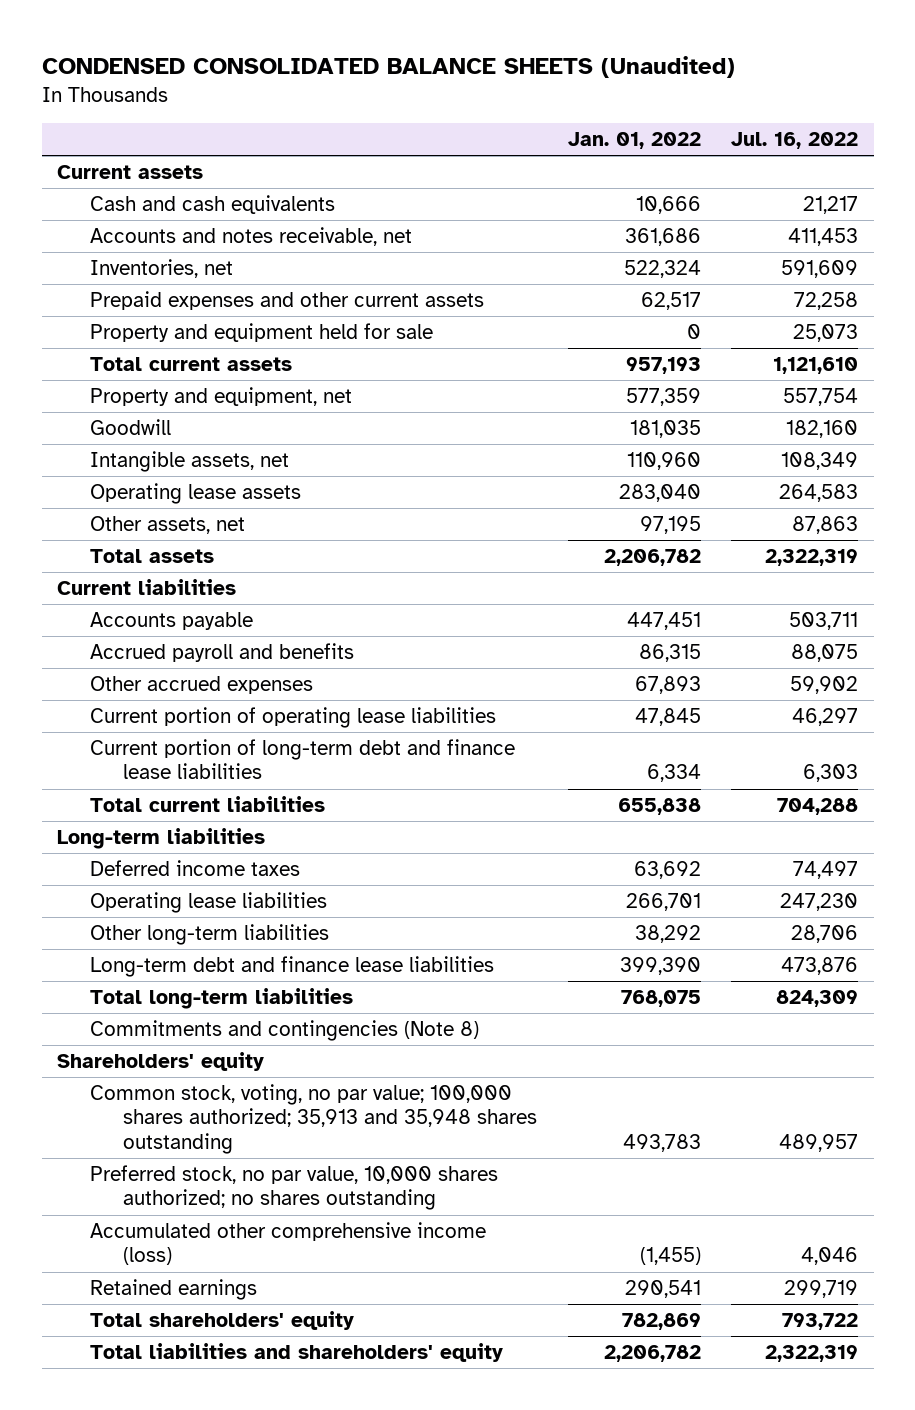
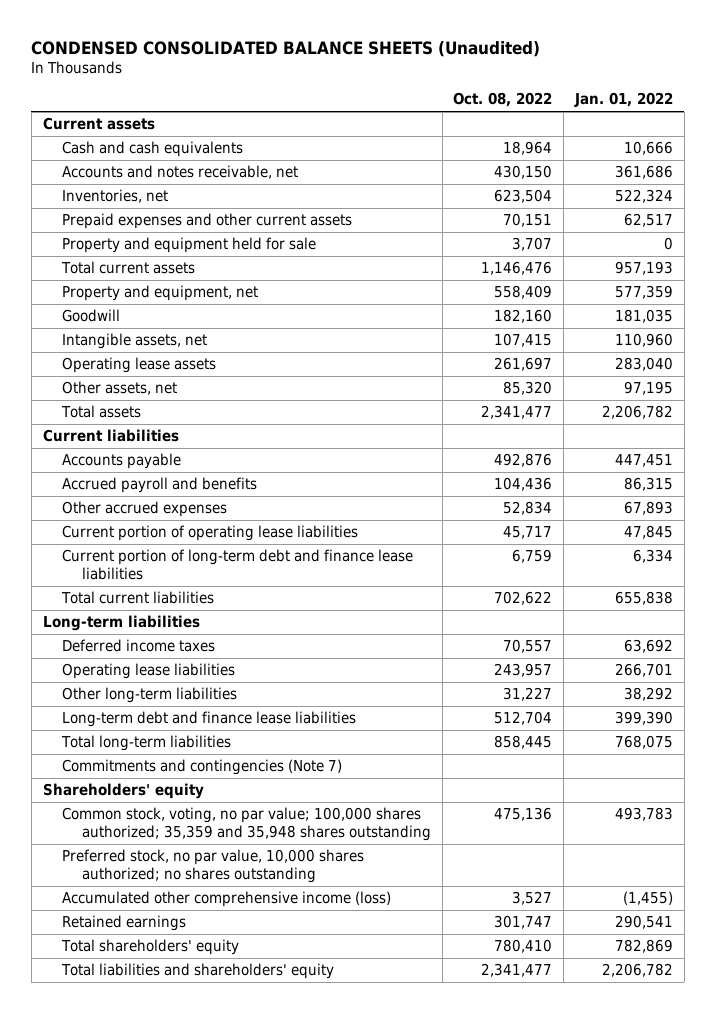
[731,132,859,150] Jul. 16, 2022 -> none
none -> [453,92,553,108] Oct. 08, 2022
[89,1020,479,1042] Commitments and contingencies (Note 8) -> [62,759,343,776] Commitments and contingencies (Note 7)
[89,1084,537,1154] Common stock, voting, no par value; 100,000 shares authorized; 35,913 and 35,948 shares outstanding -> [62,807,432,841] Common stock, voting, no par value; 100,000 shares authorized; 35,359 and 35,948 shares outstanding

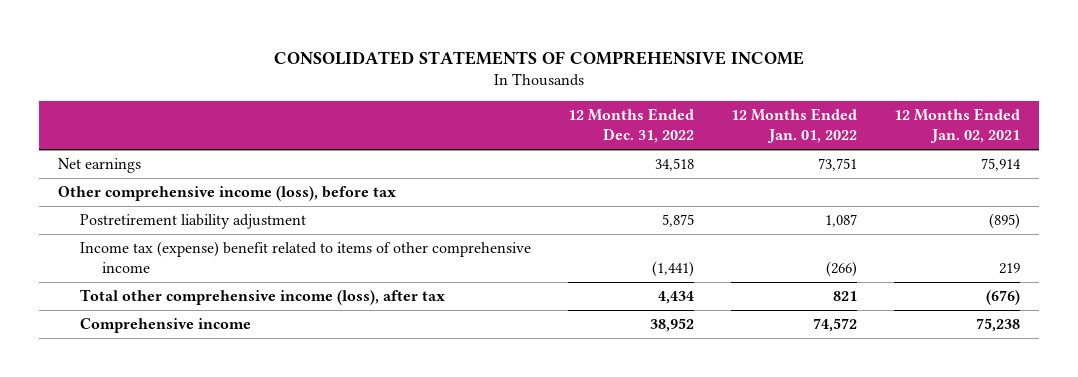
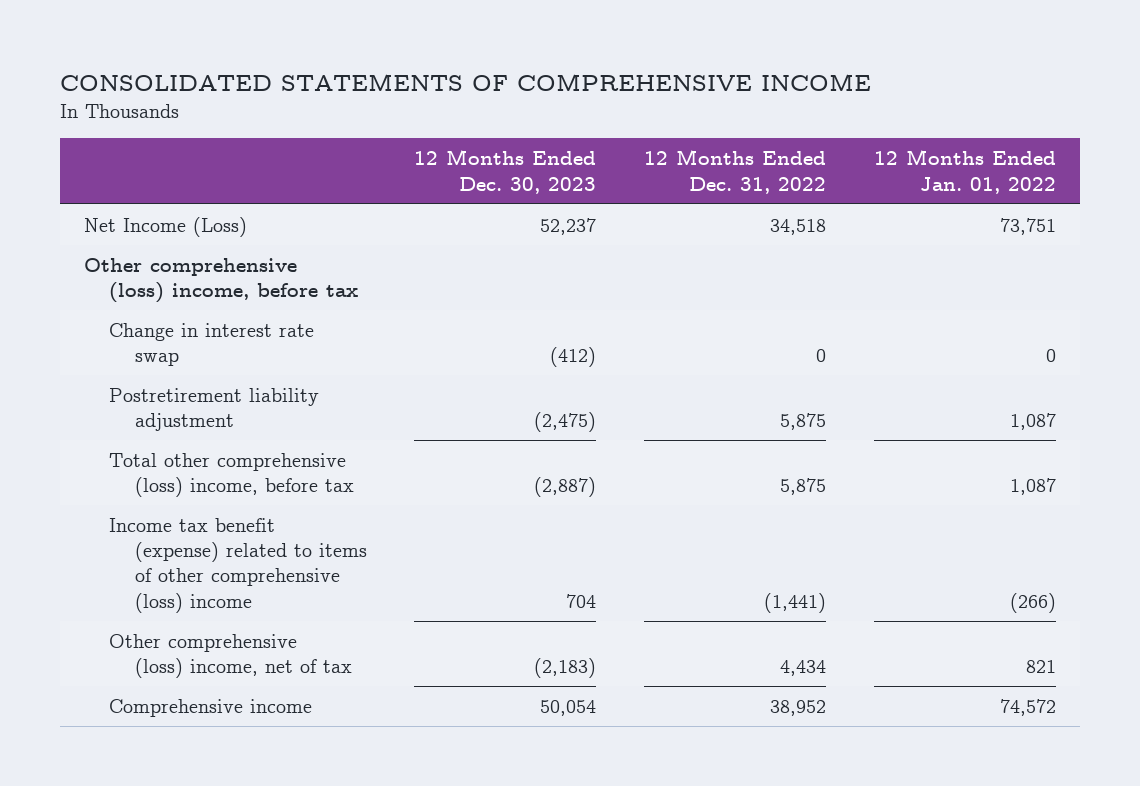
[894,108,1021,144] 12 Months Ended Jan. 02, 2021 -> none
none -> [414,149,597,194] 12 Months Ended Dec. 30, 2023
[57,158,141,174] Net earnings -> [83,217,247,238] Net Income (Loss)
[57,186,396,202] Other comprehensive income (loss), before tax -> [83,258,359,304] Other comprehensive (loss) income, before tax
none -> [109,323,315,367] Change in interest rate swap
none -> [109,453,354,498] Total other comprehensive (loss) income, before tax
[80,241,532,274] Income tax (expense) benefit related to items of other comprehensive income -> [109,518,367,613] Income tax benefit (expense) related to items of other comprehensive (loss) income
[80,289,446,306] Total other comprehensive income (loss), after tax -> [109,634,352,679] Other comprehensive (loss) income, net of tax

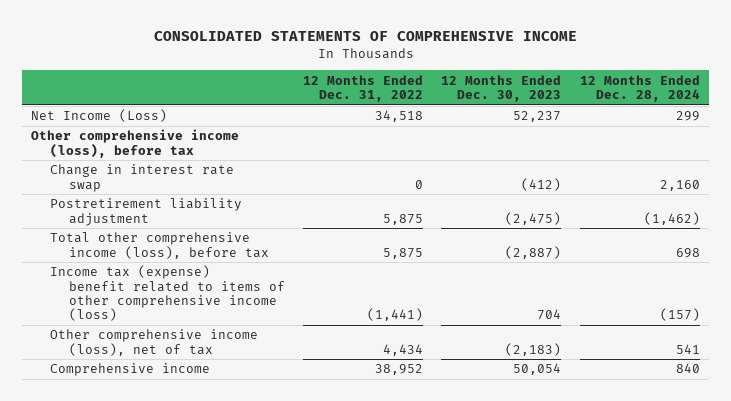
[874,149,1057,194] 12 Months Ended Jan. 01, 2022 -> none
none -> [579,74,700,103] 12 Months Ended Dec. 28, 2024
[83,258,359,304] Other comprehensive (loss) income, before tax -> [31,129,240,158] Other comprehensive income (loss), before tax
[109,453,354,498] Total other comprehensive (loss) income, before tax -> [50,232,269,259] Total other comprehensive income (loss), before tax
[109,518,367,613] Income tax benefit (expense) related to items of other comprehensive (loss) income -> [50,265,285,322] Income tax (expense) benefit related to items of other comprehensive income (loss)
[109,634,352,679] Other comprehensive (loss) income, net of tax -> [50,329,259,356] Other comprehensive income (loss), net of tax

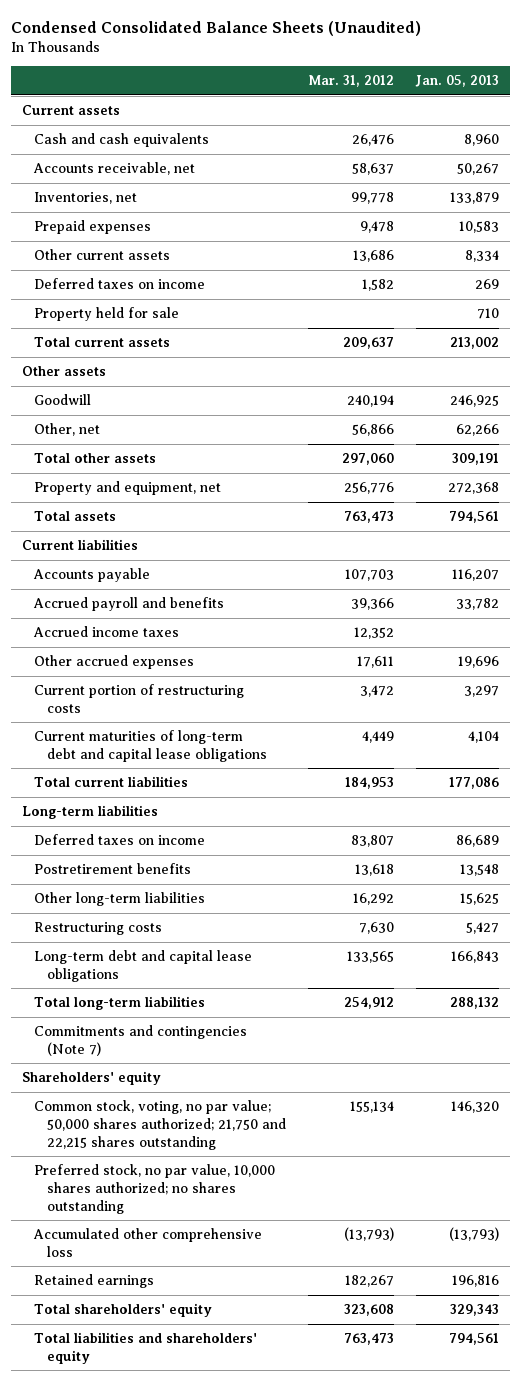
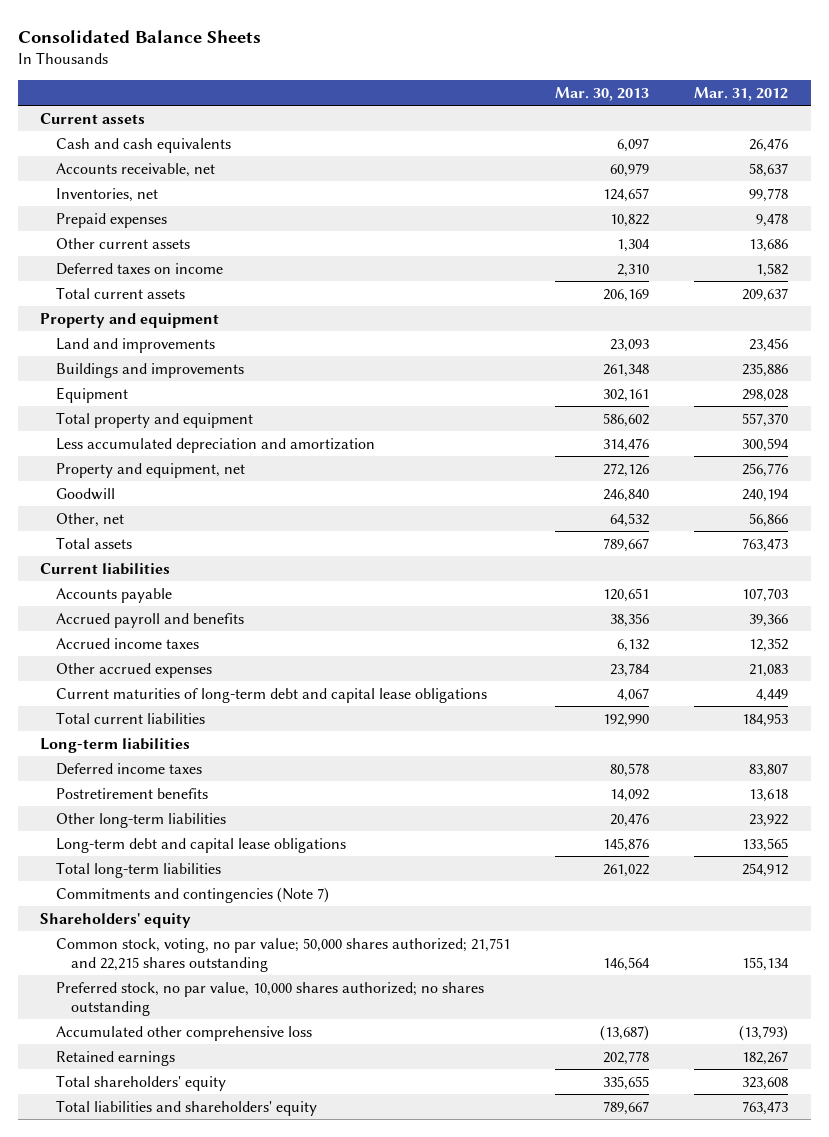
[11,21,422,37] Condensed Consolidated Balance Sheets (Unaudited) -> [17,29,261,43] Consolidated Balance Sheets
[414,75,499,88] Jan. 05, 2013 -> none
none -> [554,86,649,101] Mar. 30, 2013
[34,307,180,322] Property held for sale -> none
[22,366,107,377] Other assets -> none
none -> [40,312,220,328] Property and equipment
none -> [55,337,215,353] Land and improvements
none -> [55,362,244,378] Buildings and improvements
none -> [55,386,128,403] Equipment
none -> [55,411,253,428] Total property and equipment
none -> [55,437,375,453] Less accumulated depreciation and amortization
[34,481,222,496] Property and equipment, net -> [55,462,245,478] Property and equipment, net
[34,453,157,464] Total other assets -> none
[34,684,245,713] Current portion of restructuring costs -> none
[356,656,394,669] 17,611 -> [749,663,789,677] 21,083
[34,834,206,846] Deferred taxes on income -> [55,762,202,775] Deferred income taxes
[34,922,163,936] Restructuring costs -> none
[352,893,394,906] 16,292 -> [749,813,789,827] 23,922
[34,1100,286,1150] Common stock, voting, no par value; 50,000 shares authorized; 21,750 and 22,215 shares outstanding -> [55,937,510,972] Common stock, voting, no par value; 50,000 shares authorized; 21,751 and 22,215 shares outstanding

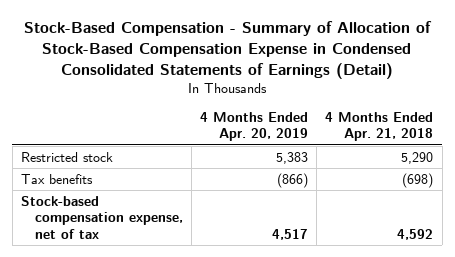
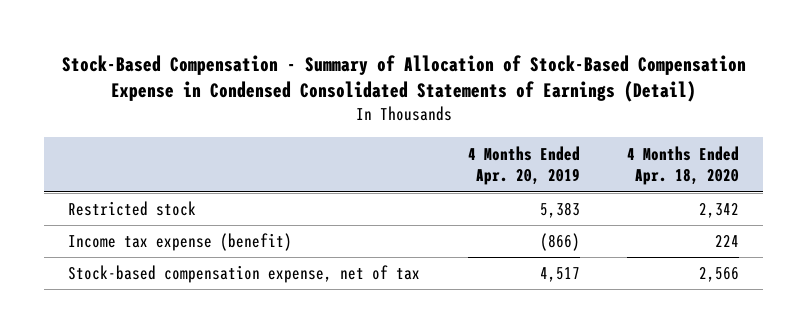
[325,111,434,142] 4 Months Ended Apr. 21, 2018 -> none
none -> [627,145,740,186] 4 Months Ended Apr. 18, 2020
[21,173,94,184] Tax benefits -> [68,233,293,252] Income tax expense (benefit)

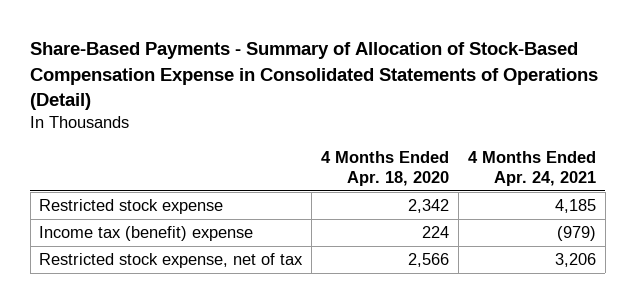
[61,54,746,103] Stock-Based Compensation - Summary of Allocation of Stock-Based Compensation Expense in Condensed Consolidated Statements of Earnings (Detail) -> [30,42,599,110] Share-Based Payments - Summary of Allocation of Stock-Based Compensation Expense in Consolidated Statements of Operations (Detail)
[467,145,580,186] 4 Months Ended Apr. 20, 2019 -> none
none -> [468,151,597,186] 4 Months Ended Apr. 24, 2021
[68,201,197,217] Restricted stock -> [39,199,224,215] Restricted stock expense
[68,233,293,252] Income tax expense (benefit) -> [39,226,254,242] Income tax (benefit) expense
[68,265,421,284] Stock-based compensation expense, net of tax -> [39,253,304,269] Restricted stock expense, net of tax

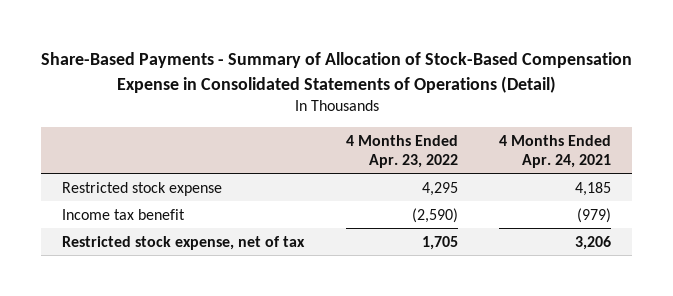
[321,151,450,186] 4 Months Ended Apr. 18, 2020 -> none
none -> [345,134,458,168] 4 Months Ended Apr. 23, 2022
[39,226,254,242] Income tax (benefit) expense -> [61,208,185,220] Income tax benefit

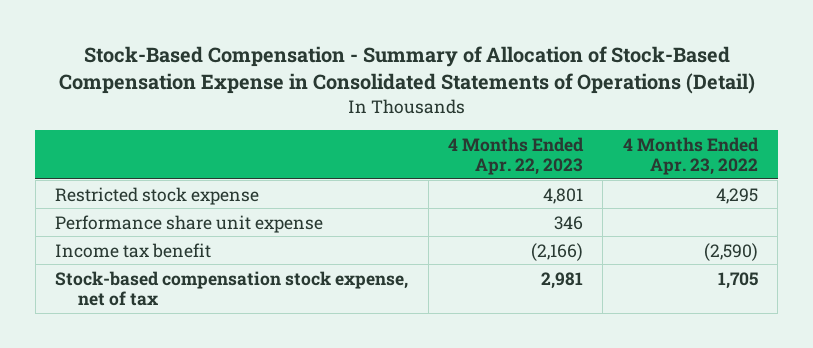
[40,52,632,93] Share-Based Payments - Summary of Allocation of Stock-Based Compensation Expense in Consolidated Statements of Operations (Detail) -> [58,46,755,95] Stock-Based Compensation - Summary of Allocation of Stock-Based Compensation Expense in Consolidated Statements of Operations (Detail)
[499,134,612,168] 4 Months Ended Apr. 24, 2021 -> none
none -> [448,136,585,175] 4 Months Ended Apr. 22, 2023
none -> [55,214,324,233] Performance share unit expense
[61,235,305,250] Restricted stock expense, net of tax -> [55,270,409,306] Stock-based compensation stock expense, net of tax

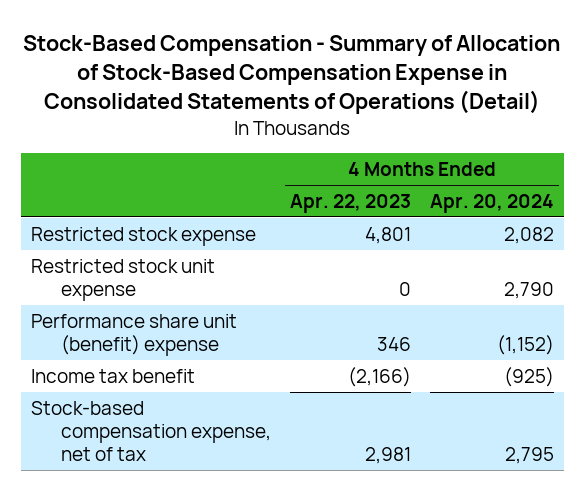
[622,136,759,175] 4 Months Ended Apr. 23, 2022 -> none
none -> [430,193,555,213] Apr. 20, 2024
none -> [30,258,215,302] Restricted stock unit expense
[55,214,324,233] Performance share unit expense -> [30,313,237,357] Performance share unit (benefit) expense
[55,270,409,306] Stock-based compensation stock expense, net of tax -> [30,400,271,462] Stock-based compensation expense, net of tax

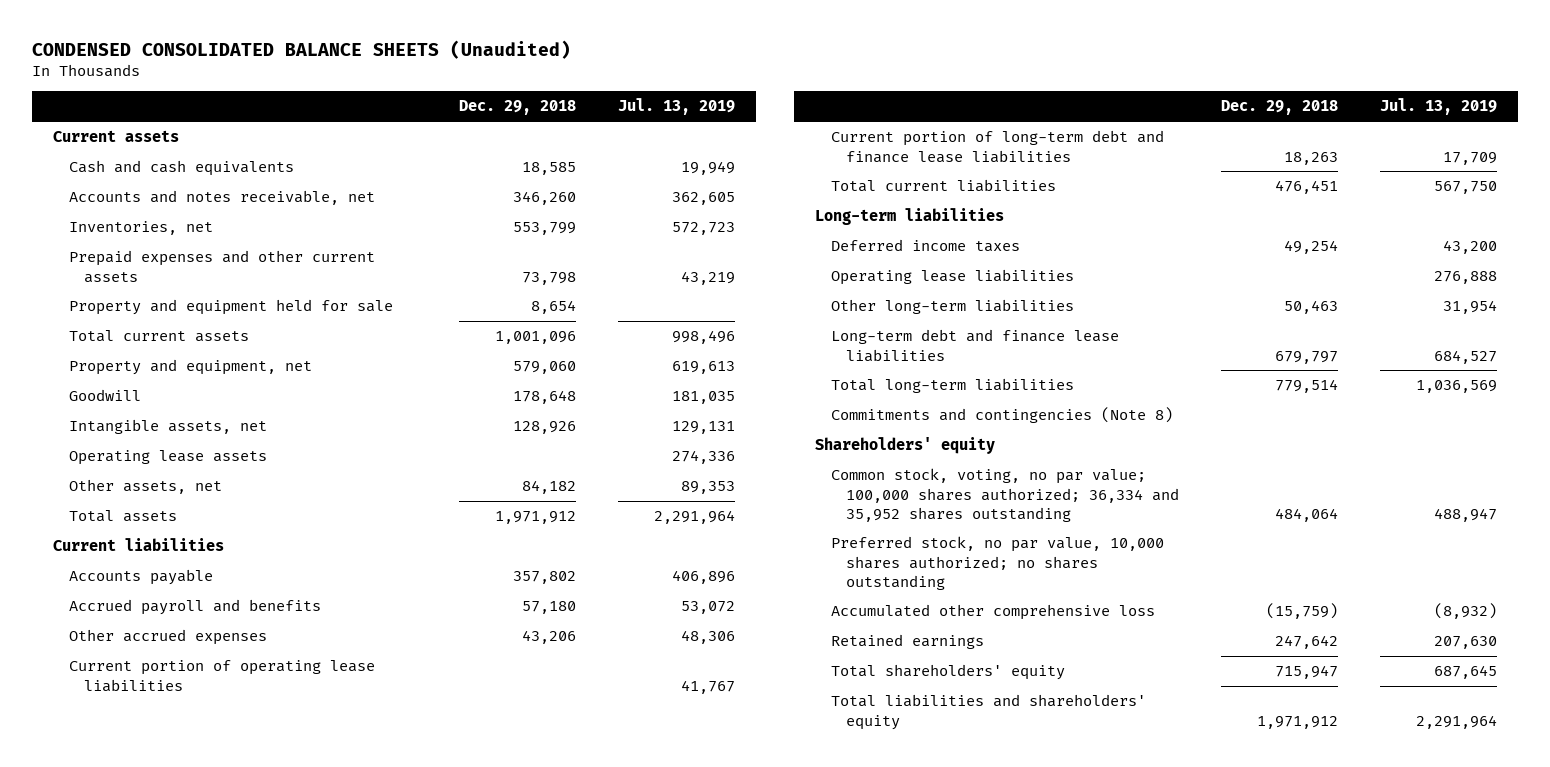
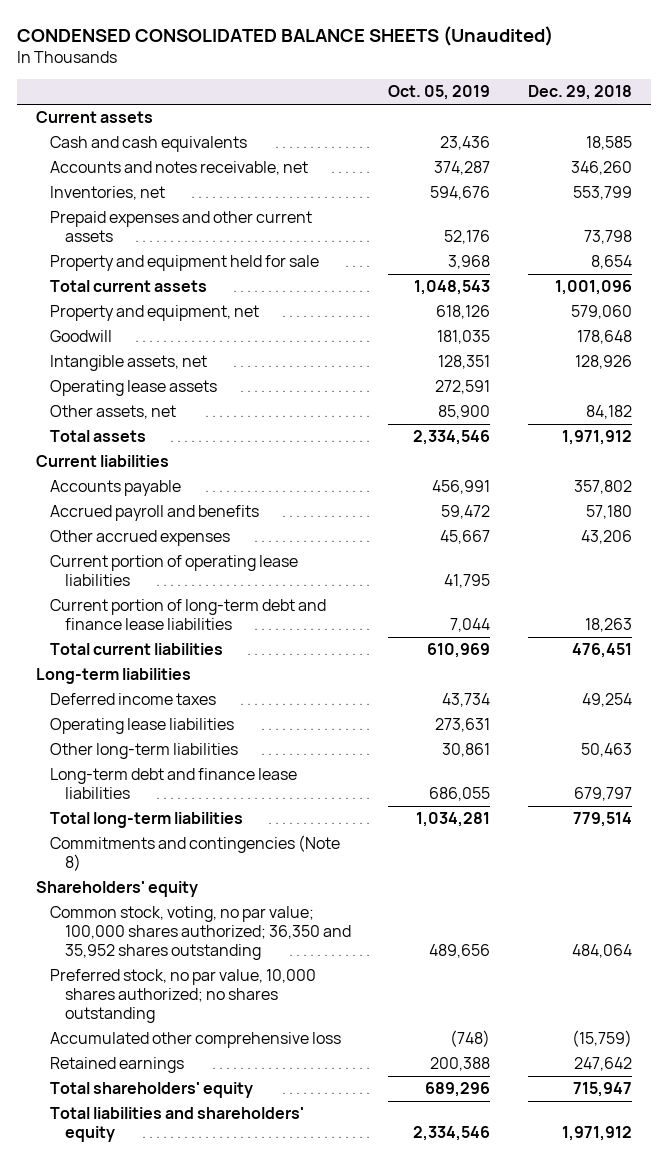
[618,98,736,116] Jul. 13, 2019 -> none
none -> [388,85,491,101] Oct. 05, 2019
[830,468,1180,522] Common stock, voting, no par value; 100,000 shares authorized; 36,334 and 35,952 shares outstanding -> [50,906,351,961] Common stock, voting, no par value; 100,000 shares authorized; 36,350 and 35,952 shares outstanding

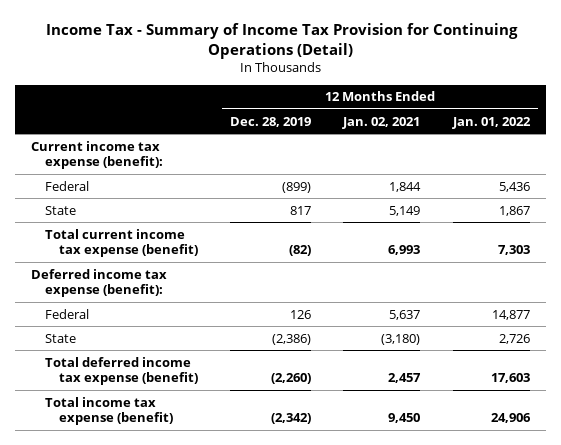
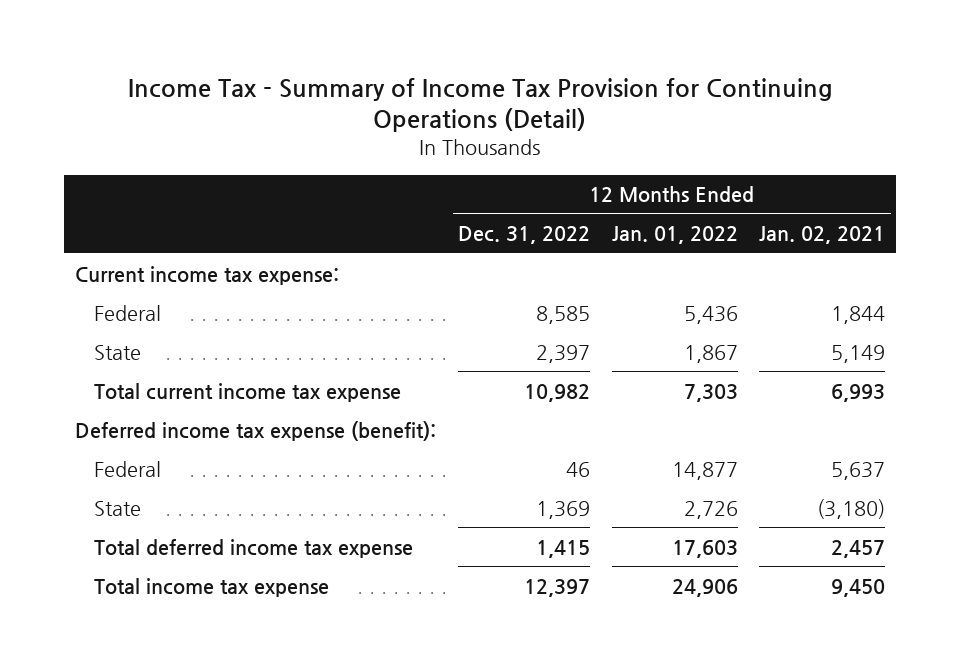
[230,116,312,127] Dec. 28, 2019 -> none
none -> [457,226,590,245] Dec. 31, 2022
[31,140,164,170] Current income tax expense (benefit): -> [75,265,340,285] Current income tax expense:
[45,228,199,258] Total current income tax expense (benefit) -> [93,382,401,402] Total current income tax expense
[45,356,199,386] Total deferred income tax expense (benefit) -> [93,538,413,558] Total deferred income tax expense
[45,396,174,426] Total income tax expense (benefit) -> [93,577,329,597] Total income tax expense

